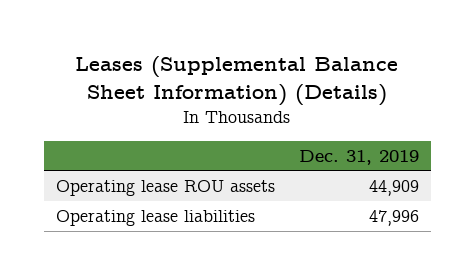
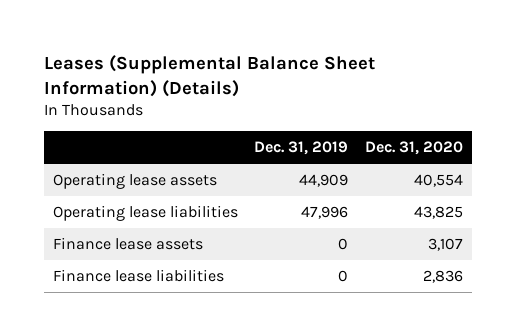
none -> [365,141,464,156] Dec. 31, 2020
[55,179,275,196] Operating lease ROU assets -> [52,172,217,189] Operating lease assets
none -> [52,236,203,250] Finance lease assets
none -> [52,268,224,282] Finance lease liabilities

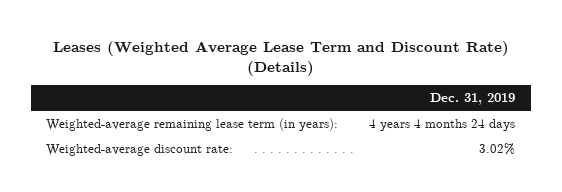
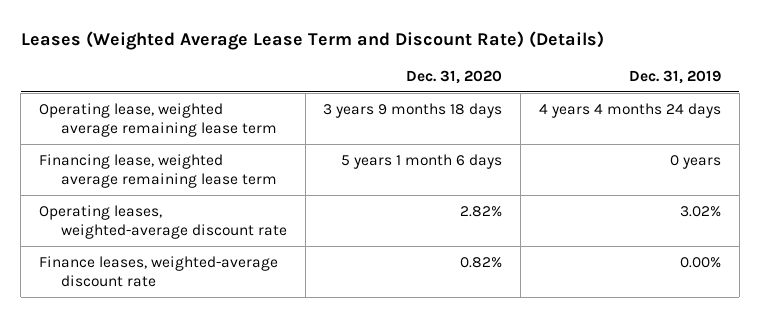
none -> [406,69,503,84] Dec. 31, 2020
[46,118,339,132] Weighted-average remaining lease term (in years): -> [39,102,277,138] Operating lease, weighted average remaining lease term
none -> [39,153,277,189] Financing lease, weighted average remaining lease term
[46,144,234,157] Weighted-average discount rate: -> [39,204,287,240] Operating leases, weighted-average discount rate
none -> [39,255,279,288] Finance leases, weighted-average discount rate

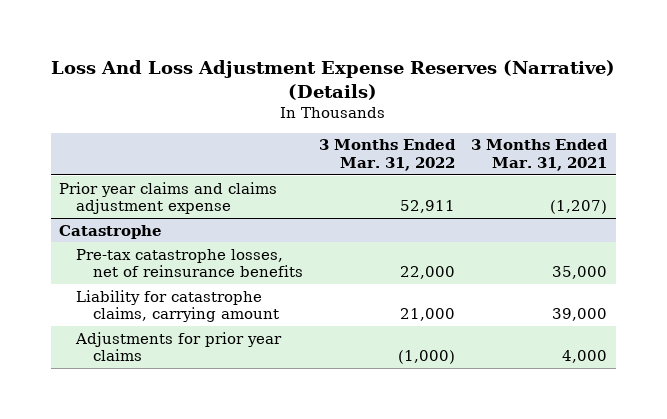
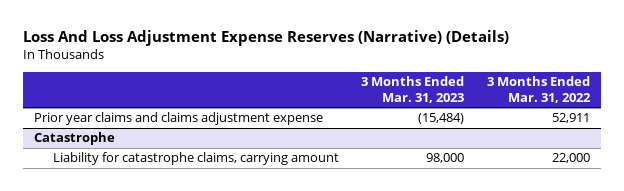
[471,139,609,172] 3 Months Ended Mar. 31, 2021 -> none
none -> [361,75,465,103] 3 Months Ended Mar. 31, 2023
[76,248,304,278] Pre-tax catastrophe losses, net of reinsurance benefits -> none
[75,331,283,362] Adjustments for prior year claims -> none
[400,308,456,322] 21,000 -> [552,153,591,164] 22,000

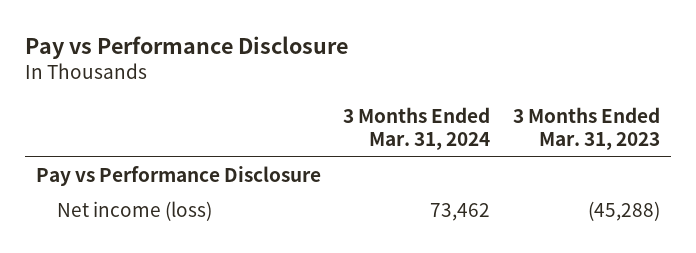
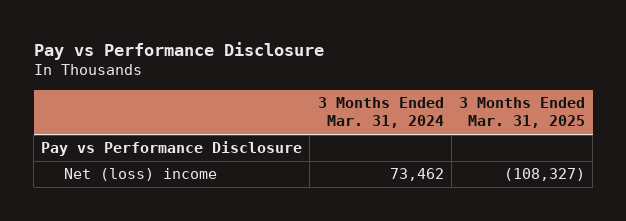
[512,106,660,151] 3 Months Ended Mar. 31, 2023 -> none
none -> [459,97,586,129] 3 Months Ended Mar. 31, 2025
[57,201,213,222] Net income (loss) -> [63,168,217,182] Net (loss) income

